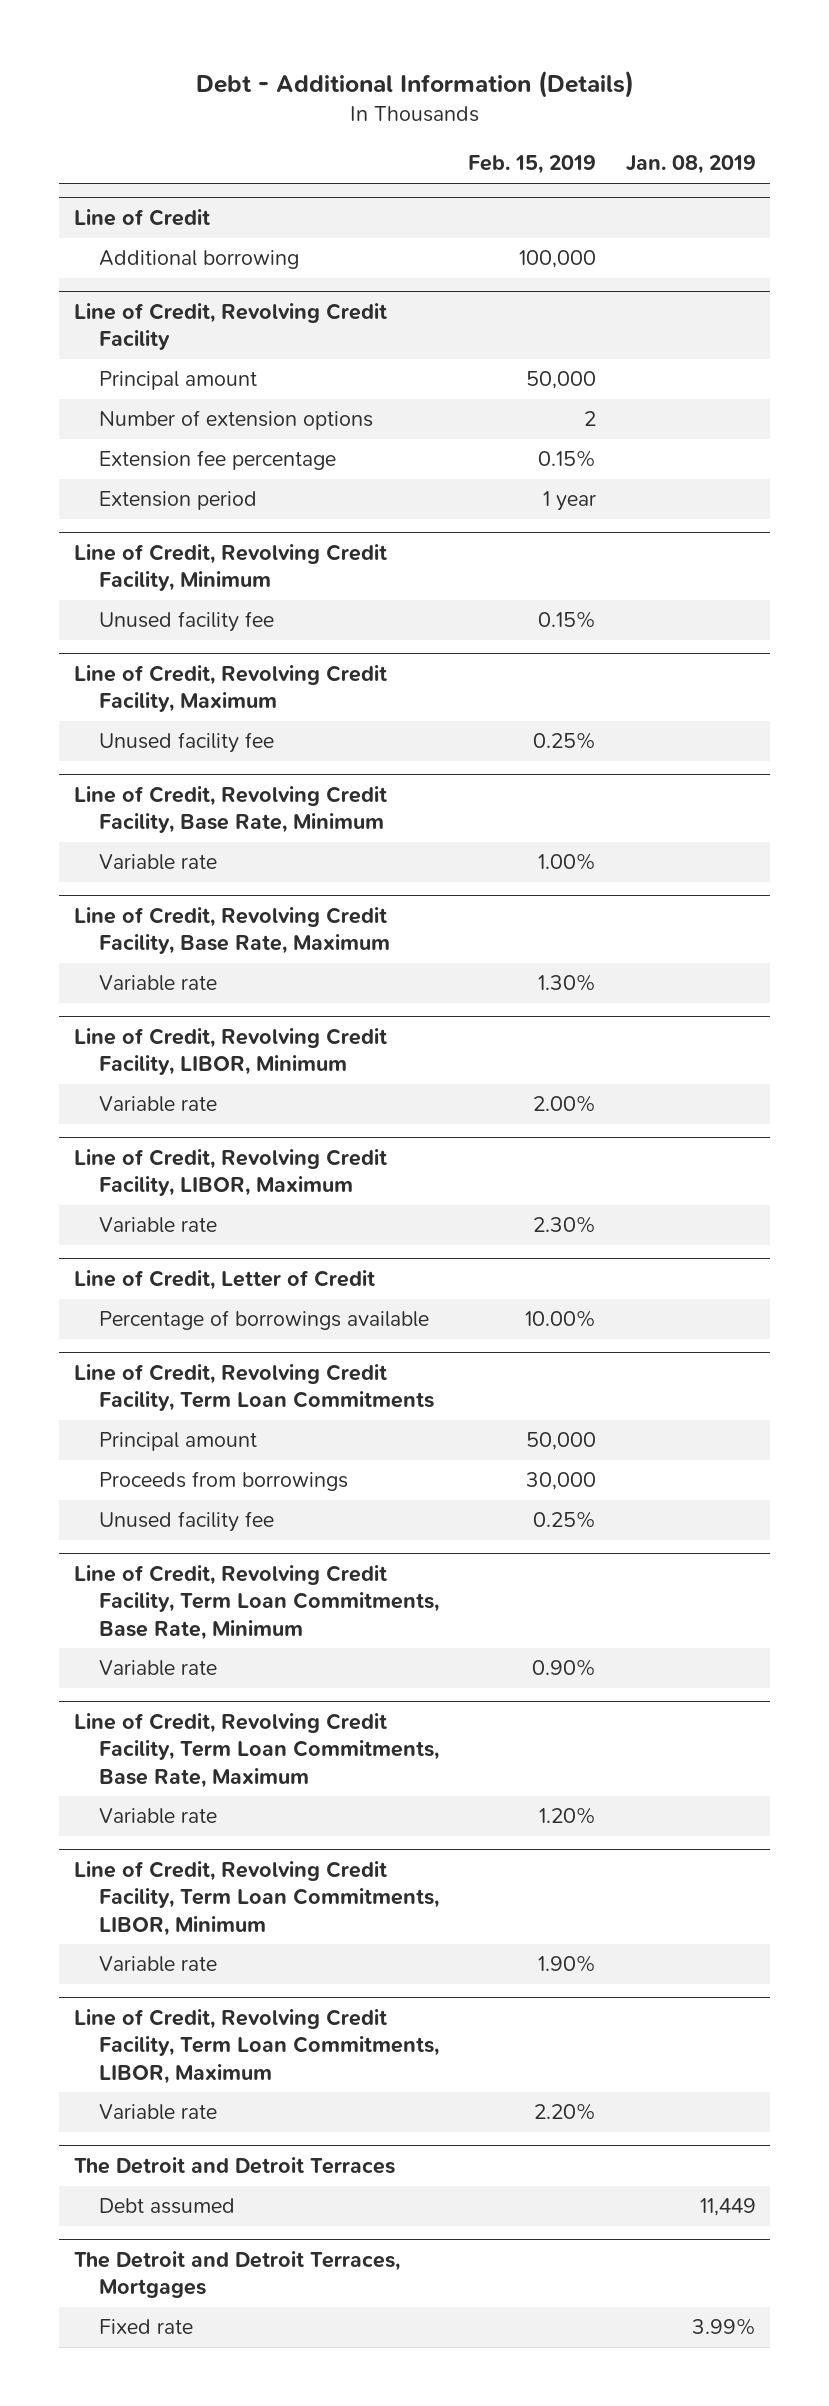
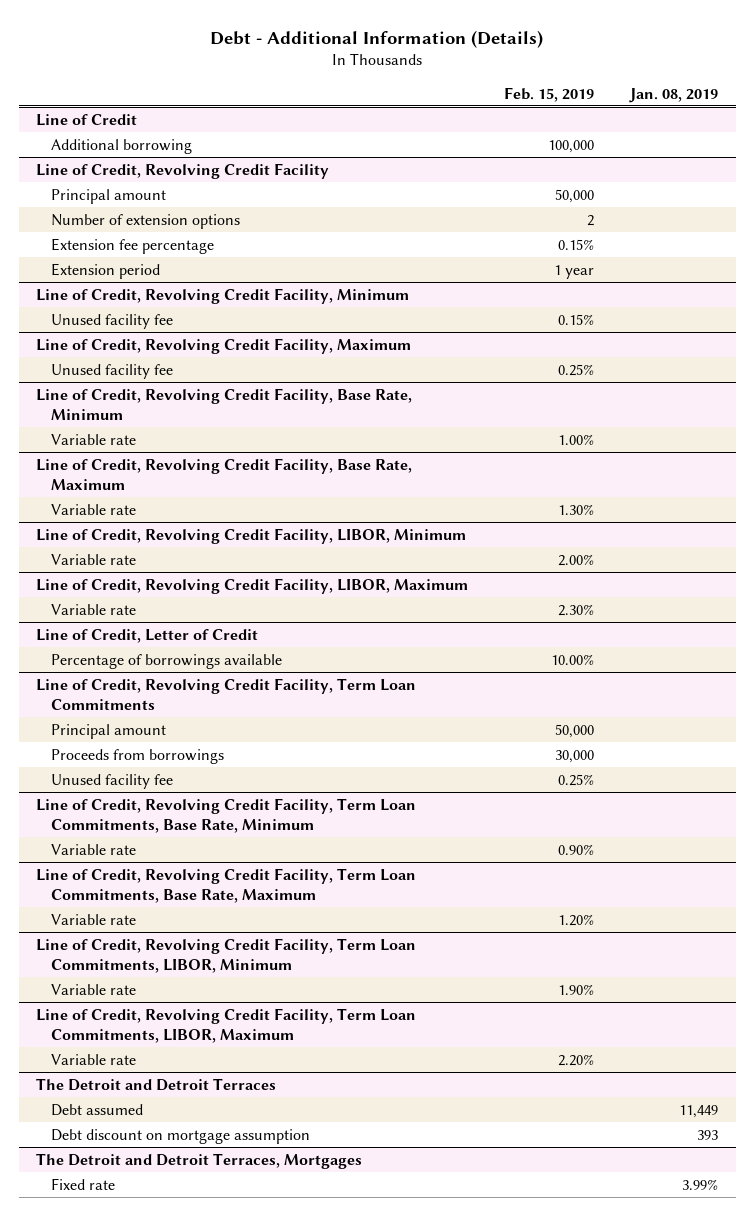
none -> [51,1128,311,1144] Debt discount on mortgage assumption

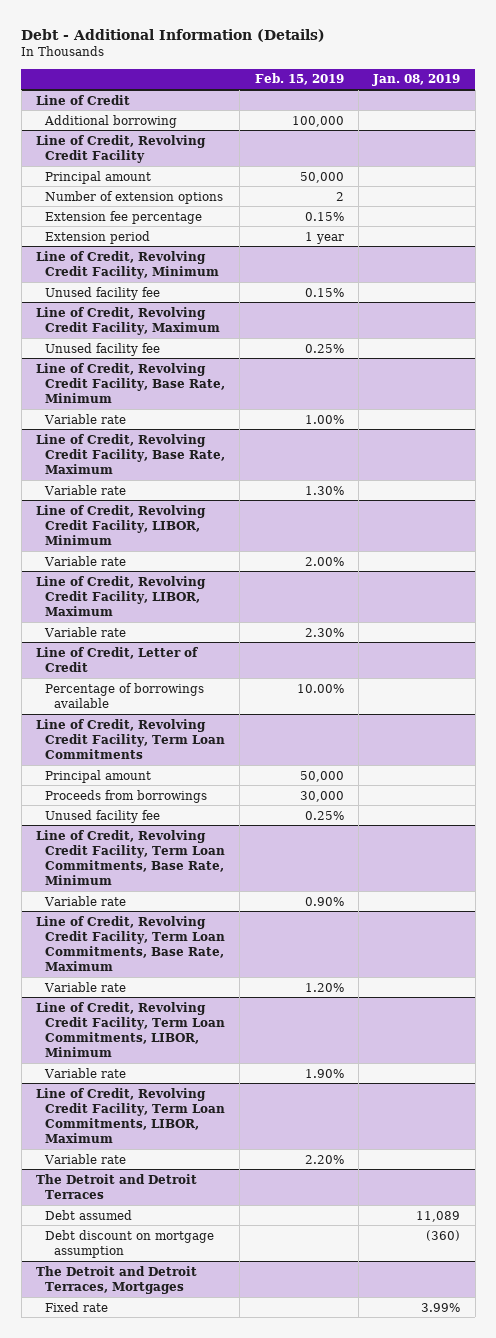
[679,1104,719,1118] 11,449 -> [416,1210,461,1222] 11,089
[697,1129,719,1140] 393 -> [426,1229,461,1241] (360)

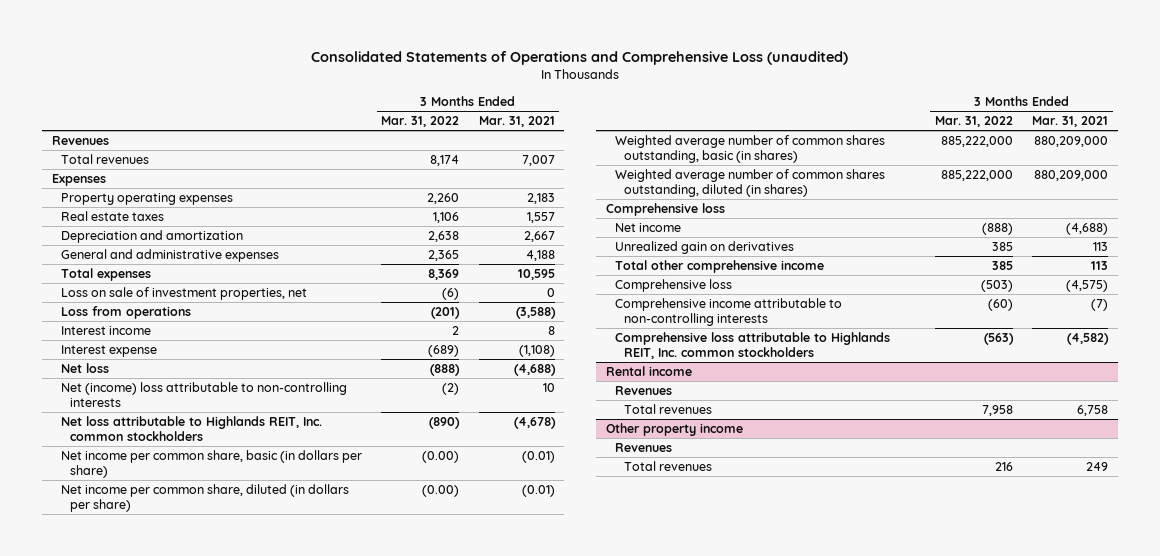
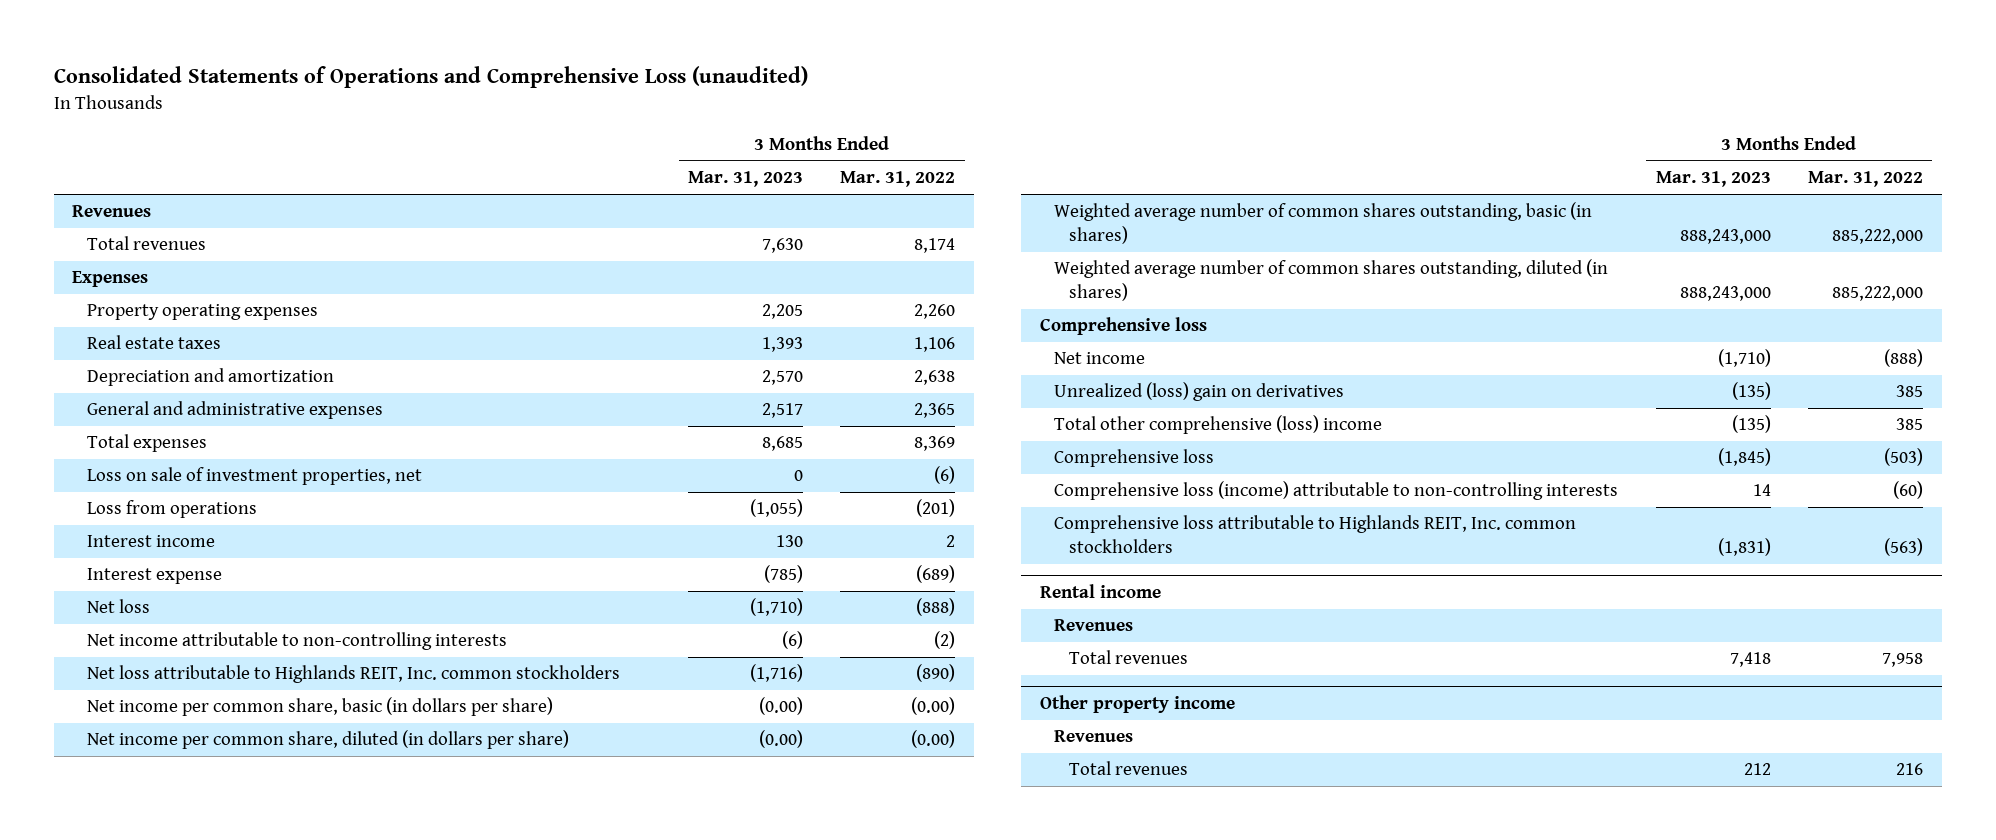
[478,116,555,128] Mar. 31, 2021 -> none
none -> [688,171,804,188] Mar. 31, 2023
[61,382,348,408] Net (income) loss attributable to non-controlling interests -> [86,632,507,651] Net income attributable to non-controlling interests
[614,241,794,255] Unrealized gain on derivatives -> [1054,382,1345,402] Unrealized (loss) gain on derivatives
[614,260,824,274] Total other comprehensive income -> [1054,415,1383,435] Total other comprehensive (loss) income
[614,298,842,327] Comprehensive income attributable to non-controlling interests -> [1054,481,1619,501] Comprehensive loss (income) attributable to non-controlling interests

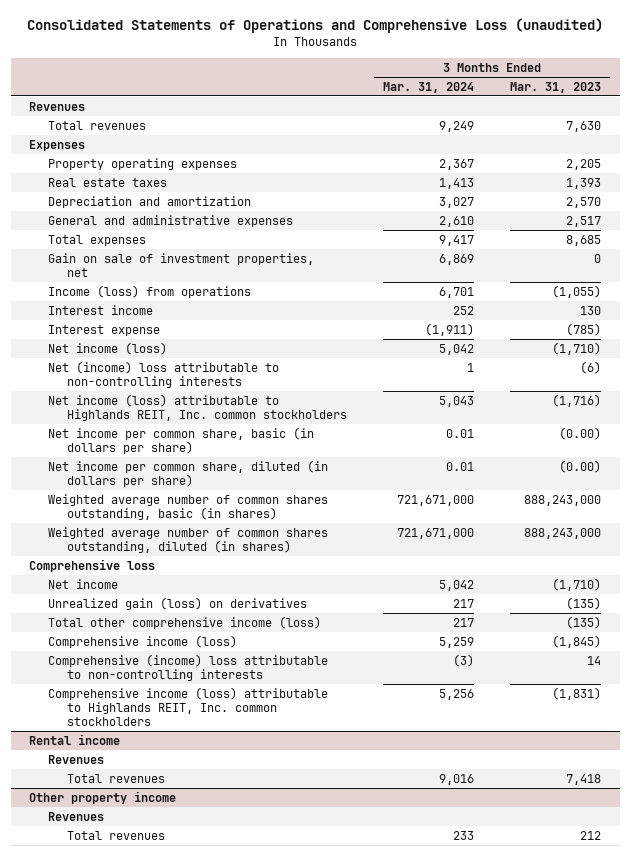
[840,171,956,188] Mar. 31, 2022 -> none
none -> [383,81,475,93] Mar. 31, 2024
[86,467,422,486] Loss on sale of investment properties, net -> [47,252,314,278] Gain on sale of investment properties, net
[86,500,257,519] Loss from operations -> [47,284,251,298] Income (loss) from operations
[86,599,150,614] Net loss -> [47,341,167,355] Net income (loss)
[86,632,507,651] Net income attributable to non-controlling interests -> [47,360,279,389] Net (income) loss attributable to non-controlling interests
[86,665,620,684] Net loss attributable to Highlands REIT, Inc. common stockholders -> [47,393,347,422] Net income (loss) attributable to Highlands REIT, Inc. common stockholders
[1054,382,1345,402] Unrealized (loss) gain on derivatives -> [47,596,307,610] Unrealized gain (loss) on derivatives
[1054,415,1383,435] Total other comprehensive (loss) income -> [47,615,321,629] Total other comprehensive income (loss)
[1054,449,1215,468] Comprehensive loss -> [47,634,237,648] Comprehensive income (loss)
[1054,481,1619,501] Comprehensive loss (income) attributable to non-controlling interests -> [47,653,328,682] Comprehensive (income) loss attributable to non-controlling interests
[1054,515,1577,554] Comprehensive loss attributable to Highlands REIT, Inc. common stockholders -> [47,686,328,727] Comprehensive income (loss) attributable to Highlands REIT, Inc. common stockholders

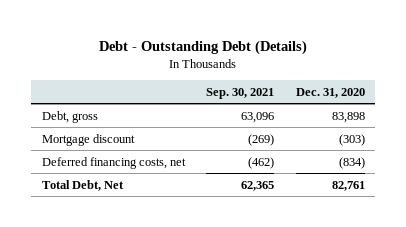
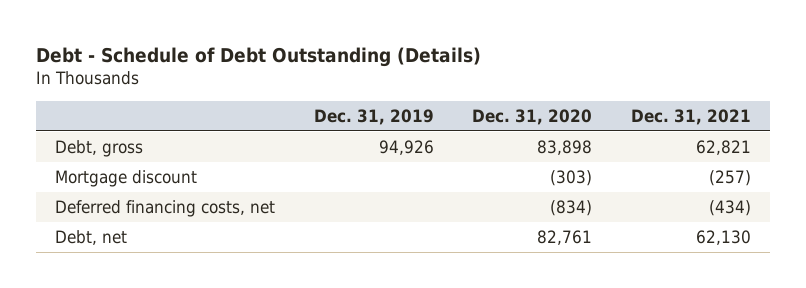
[99,39,308,55] Debt - Outstanding Debt (Details) -> [36,46,482,67] Debt - Schedule of Debt Outstanding (Details)
[206,87,275,99] Sep. 30, 2021 -> none
none -> [313,108,434,125] Dec. 31, 2019
none -> [630,108,751,125] Dec. 31, 2021
[41,179,124,191] Total Debt, Net -> [55,230,128,246] Debt, net

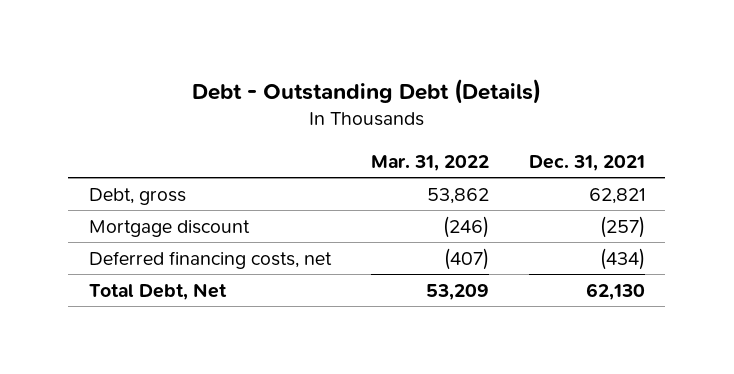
[36,46,482,67] Debt - Schedule of Debt Outstanding (Details) -> [191,78,541,104] Debt - Outstanding Debt (Details)
[313,108,434,125] Dec. 31, 2019 -> none
[472,108,593,125] Dec. 31, 2020 -> none
none -> [370,154,489,171] Mar. 31, 2022
[55,230,128,246] Debt, net -> [88,282,227,300] Total Debt, Net

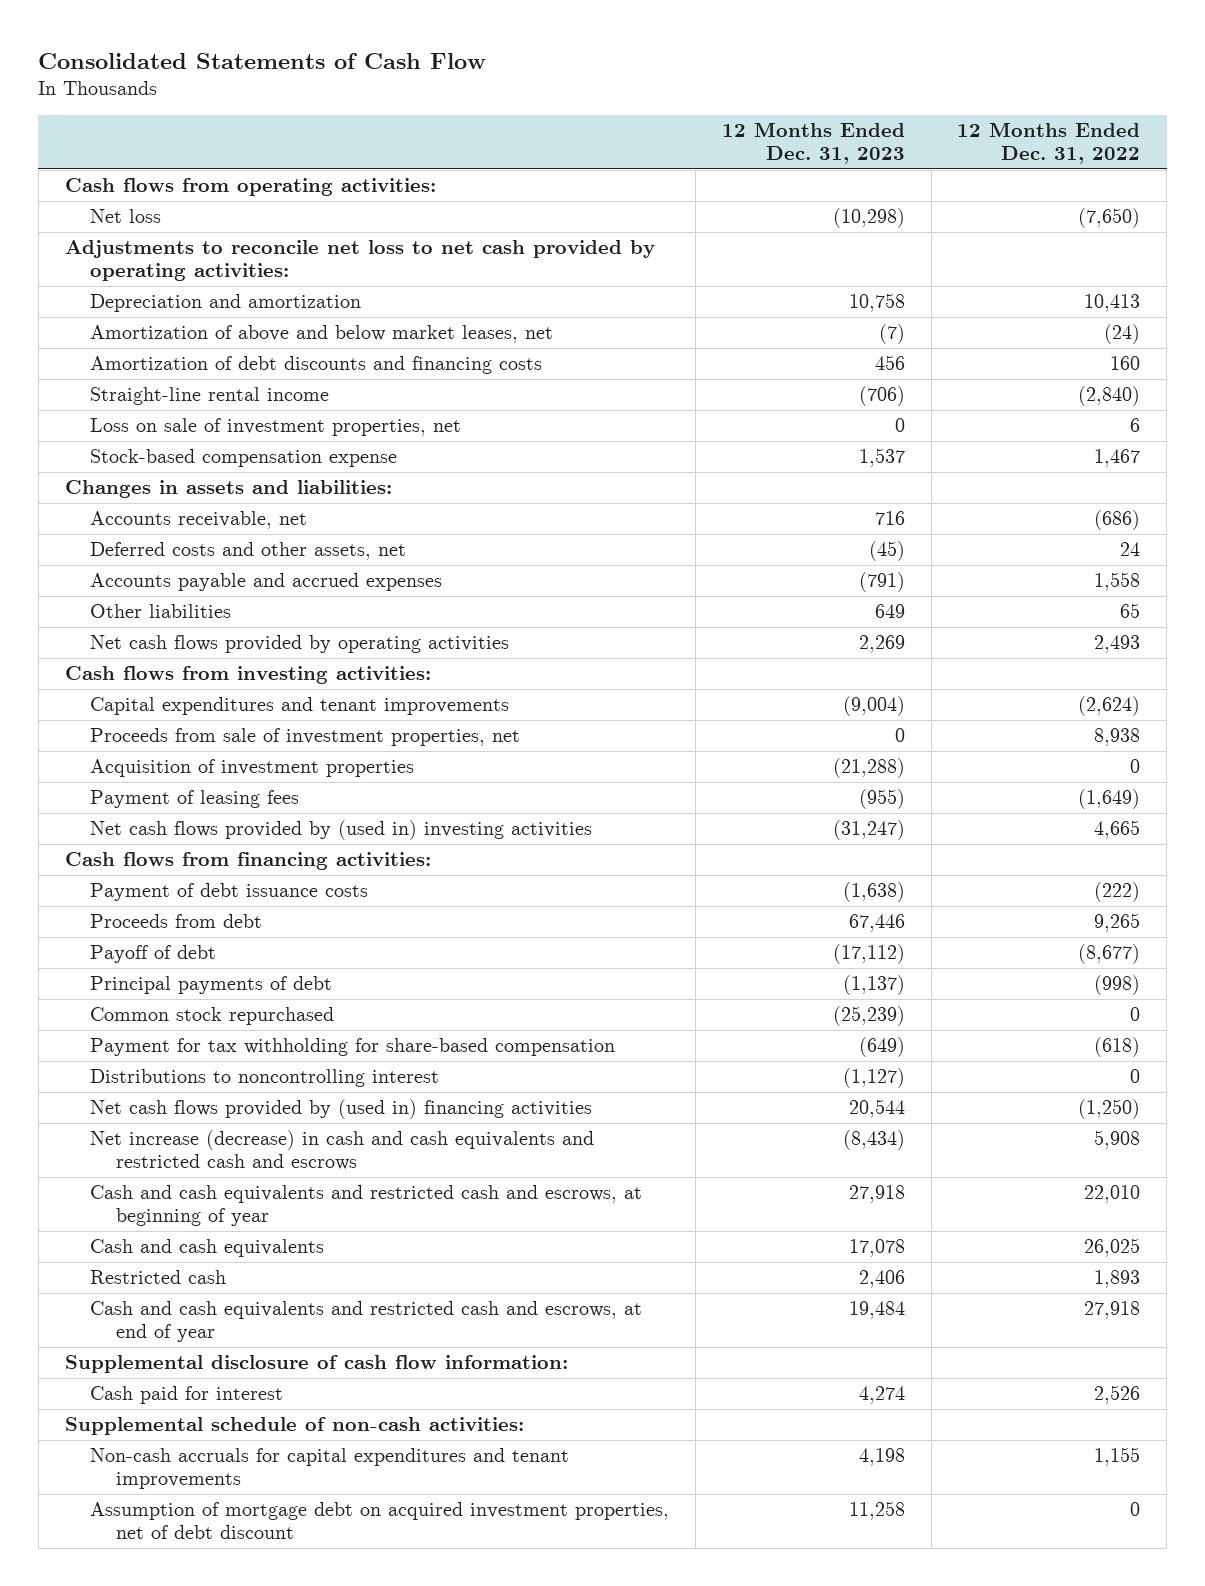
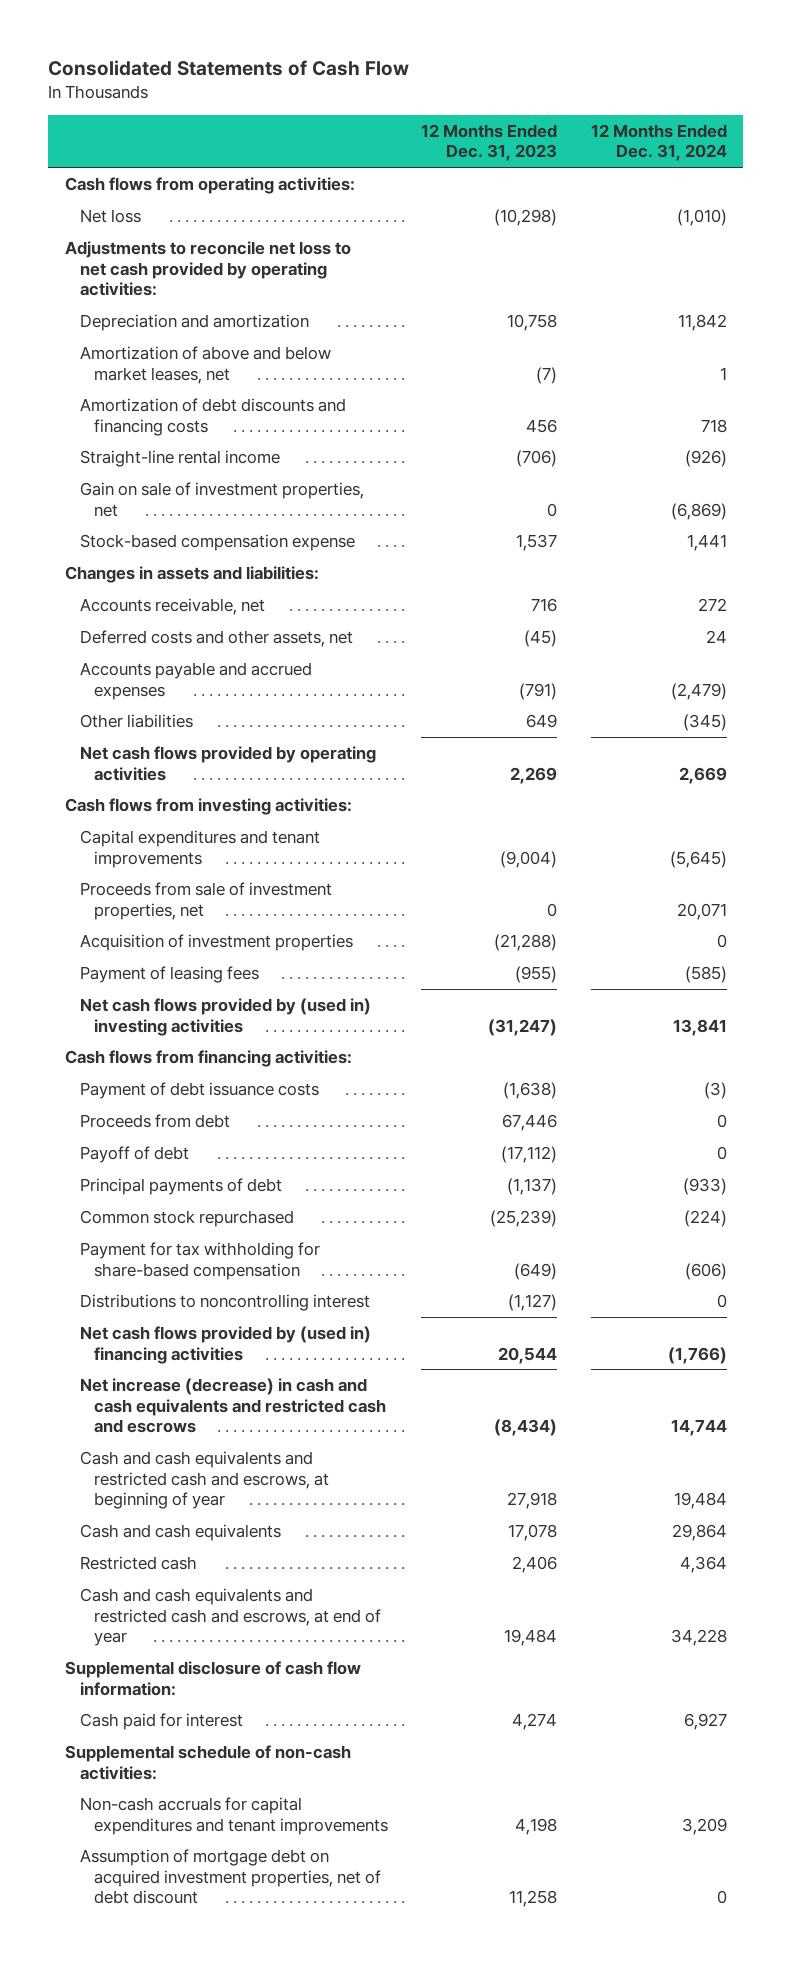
[957,122,1141,164] 12 Months Ended Dec. 31, 2022 -> none
none -> [590,123,727,162] 12 Months Ended Dec. 31, 2024
[90,418,462,437] Loss on sale of investment properties, net -> [79,481,364,517] Gain on sale of investment properties, net

